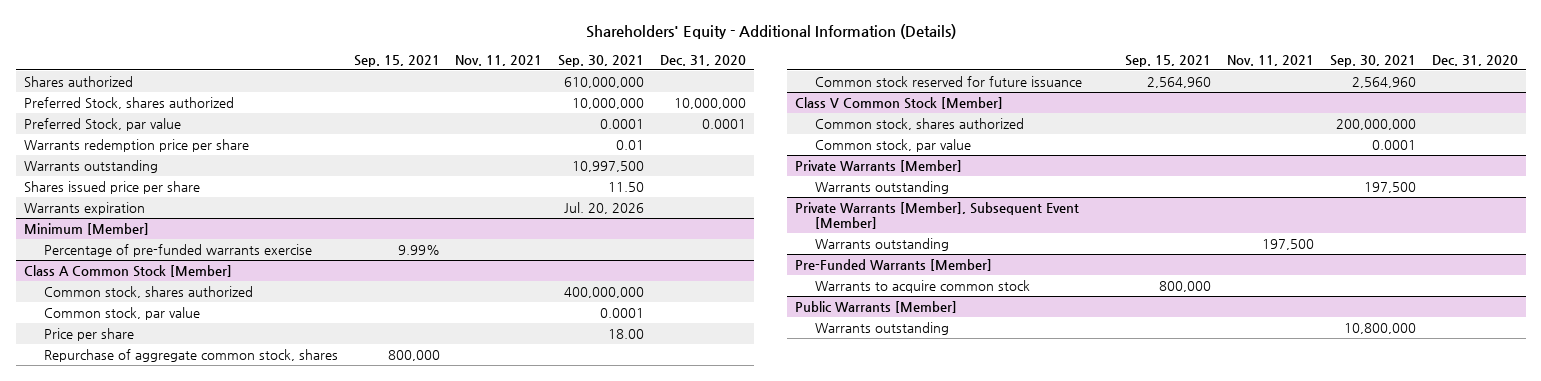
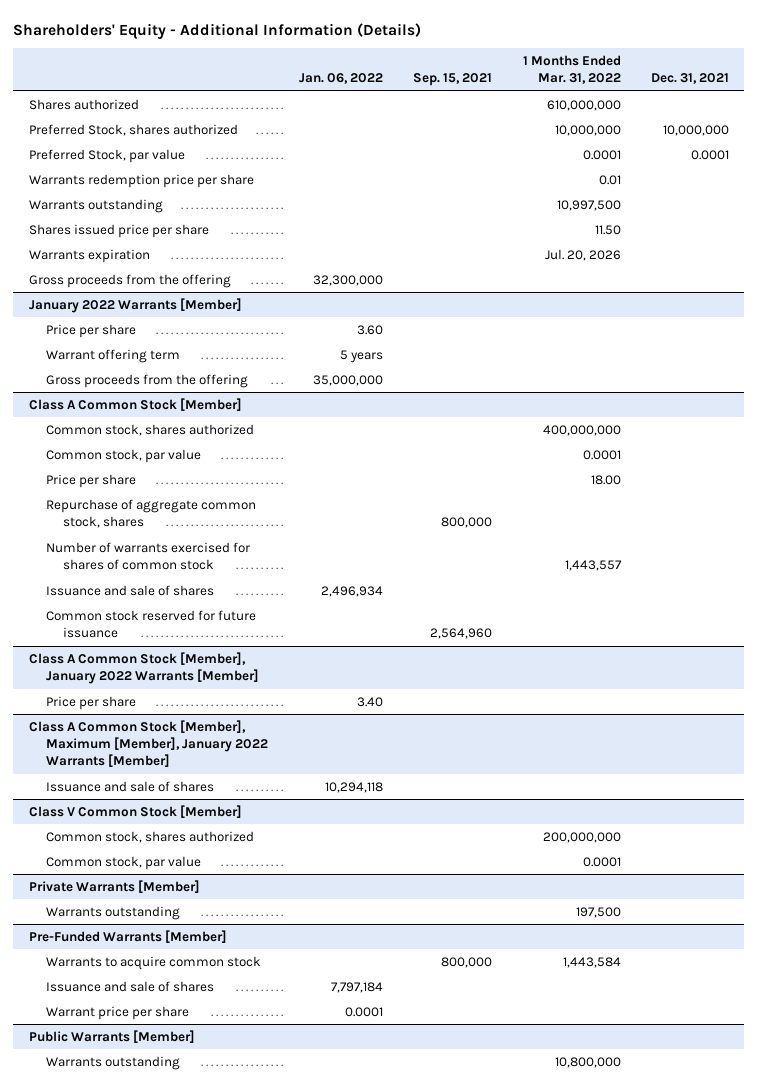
[455,54,543,66] Nov. 11, 2021 -> none
[558,54,645,67] Sep. 30, 2021 -> none
[660,54,747,66] Dec. 31, 2020 -> none
none -> [298,73,383,85] Jan. 06, 2022
none -> [522,55,621,85] 1 Months Ended Mar. 31, 2022
none -> [651,73,730,85] Dec. 31, 2021
[23,223,149,236] Minimum [Member] -> none
[43,244,312,258] Percentage of pre-funded warrants exercise -> none
none -> [28,274,231,289] Gross proceeds from the offering
none -> [28,298,242,314] January 2022 Warrants [Member]
none -> [46,324,137,339] Price per share
none -> [46,349,181,364] Warrant offering term
none -> [46,374,249,389] Gross proceeds from the offering
none -> [46,542,251,571] Number of warrants exercised for shares of common stock
none -> [46,585,215,597] Issuance and sale of shares
none -> [28,652,260,685] Class A Common Stock [Member], January 2022 Warrants [Member]
none -> [46,696,137,711] Price per share
none -> [28,720,269,768] Class A Common Stock [Member], Maximum [Member], January 2022 Warrants [Member]
none -> [46,781,215,793] Issuance and sale of shares
[794,202,1079,230] Private Warrants [Member], Subsequent Event [Member] -> none
[814,238,949,252] Warrants outstanding -> none
none -> [46,981,215,993] Issuance and sale of shares
none -> [46,1006,190,1021] Warrant price per share

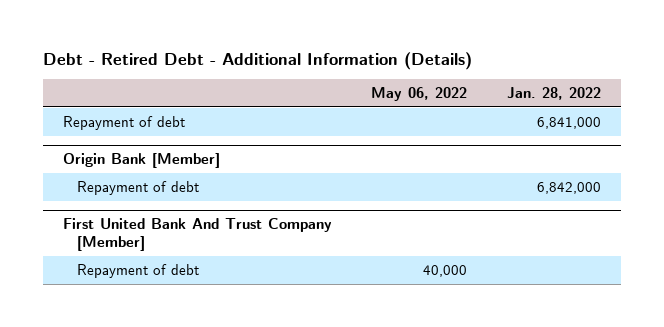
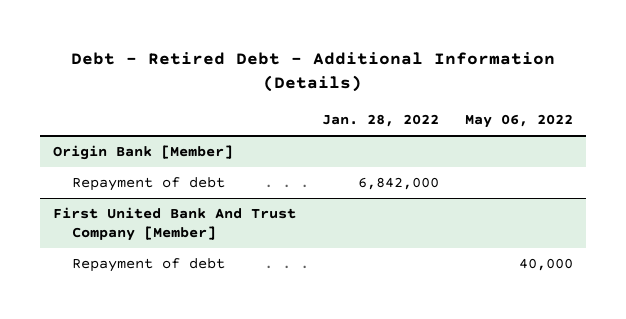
[62,115,185,130] Repayment of debt -> none

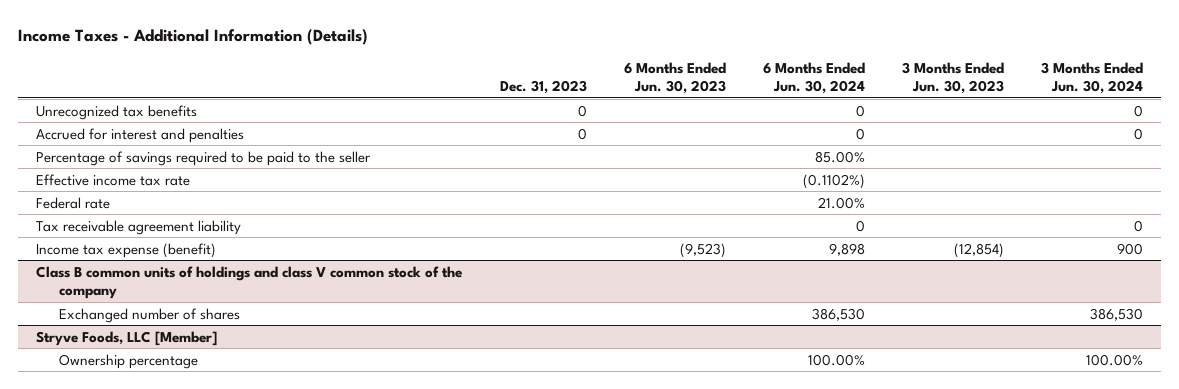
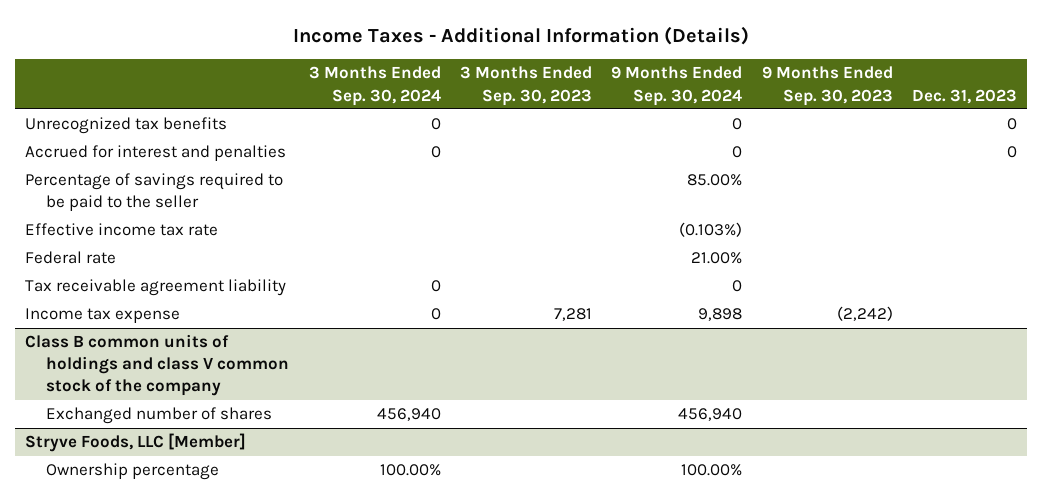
[623,61,726,94] 6 Months Ended Jun. 30, 2023 -> none
[762,61,865,94] 6 Months Ended Jun. 30, 2024 -> none
[901,61,1004,94] 3 Months Ended Jun. 30, 2023 -> none
[1040,61,1143,94] 3 Months Ended Jun. 30, 2024 -> none
none -> [308,66,441,106] 3 Months Ended Sep. 30, 2024
none -> [460,66,593,106] 3 Months Ended Sep. 30, 2023
none -> [611,66,743,106] 9 Months Ended Sep. 30, 2024
none -> [761,66,893,106] 9 Months Ended Sep. 30, 2023
[36,242,217,258] Income tax expense (benefit) -> [24,308,180,324] Income tax expense

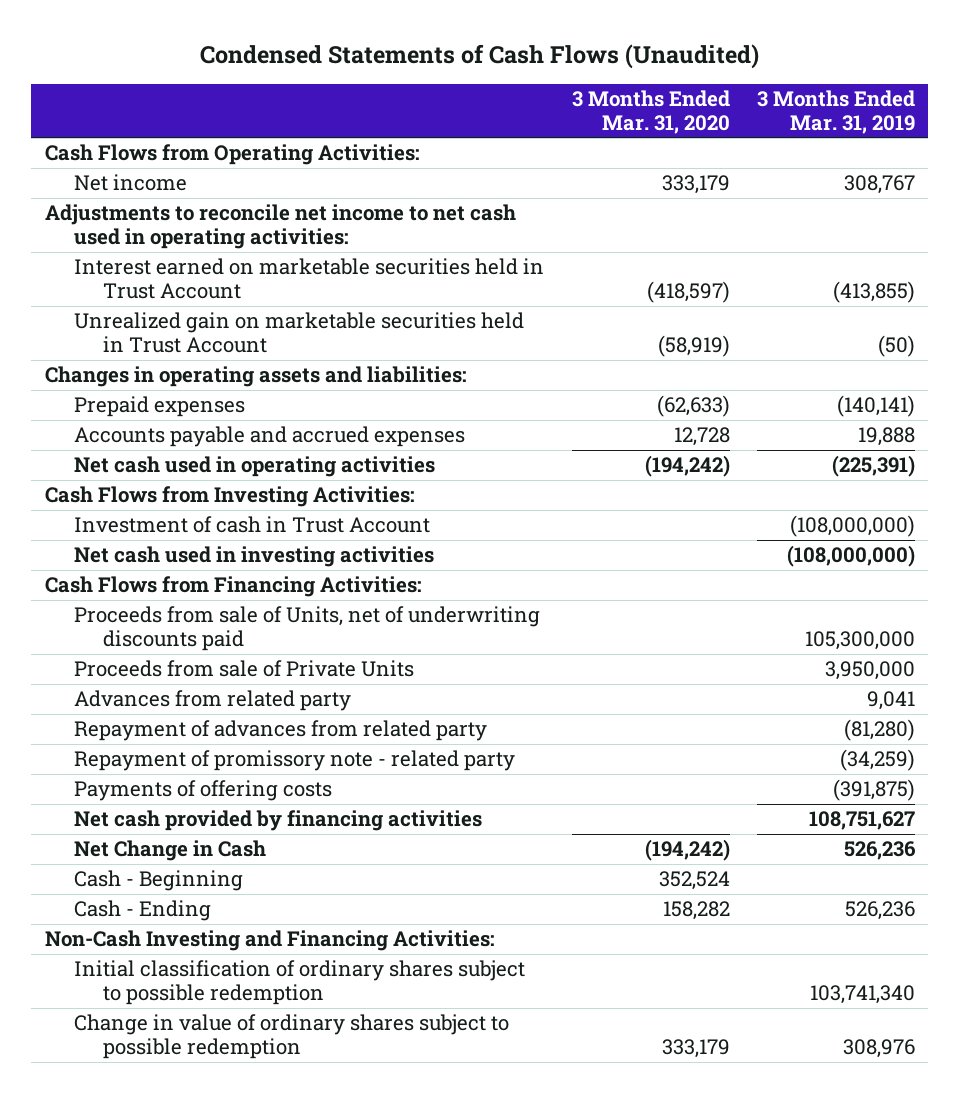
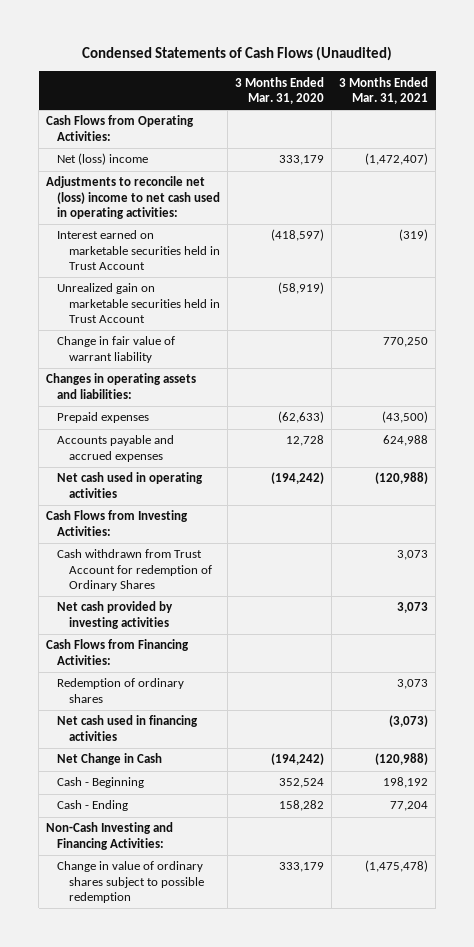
[756,90,915,134] 3 Months Ended Mar. 31, 2019 -> none
none -> [339,76,429,104] 3 Months Ended Mar. 31, 2021
[74,174,188,192] Net income -> [57,153,149,166] Net (loss) income
[44,204,516,250] Adjustments to reconcile net income to net cash used in operating activities: -> [46,176,221,220] Adjustments to reconcile net (loss) income to net cash used in operating activities:
none -> [57,336,176,363] Change in fair value of warrant liability
[74,516,431,534] Investment of cash in Trust Account -> none
none -> [57,549,212,592] Cash withdrawn from Trust Account for redemption of Ordinary Shares
[74,546,435,568] Net cash used in investing activities -> [57,601,174,629] Net cash provided by investing activities
[74,606,541,652] Proceeds from sale of Units, net of underwriting discounts paid -> none
[74,660,415,678] Proceeds from sale of Private Units -> none
[74,690,352,712] Advances from related party -> none
[74,720,488,742] Repayment of advances from related party -> none
[74,750,516,772] Repayment of promissory note - related party -> none
[74,780,333,802] Payments of offering costs -> none
none -> [57,678,185,703] Redemption of ordinary shares
[74,810,483,832] Net cash provided by financing activities -> [57,715,199,741] Net cash used in financing activities
[74,960,526,1006] Initial classification of ordinary shares subject to possible redemption -> none

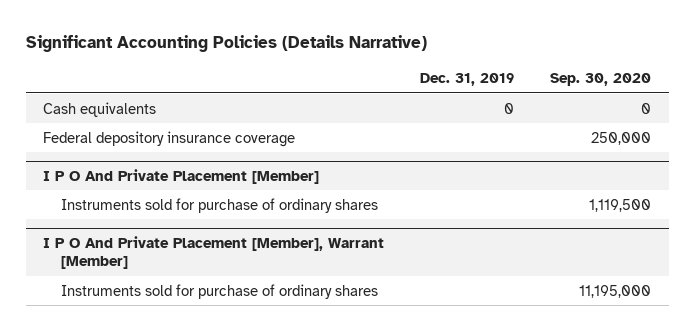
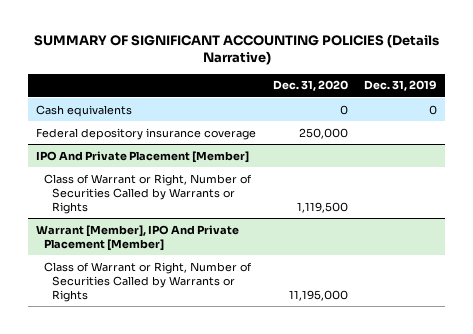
[25,35,427,53] Significant Accounting Policies (Details Narrative) -> [33,34,439,66] SUMMARY OF SIGNIFICANT ACCOUNTING POLICIES (Details Narrative)
[549,72,651,86] Sep. 30, 2020 -> none
none -> [272,80,348,92] Dec. 31, 2020
[43,168,320,184] I P O And Private Placement [Member] -> [35,150,249,163] IPO And Private Placement [Member]
[60,197,378,213] Instruments sold for purchase of ordinary shares -> [44,173,253,215] Class of Warrant or Right, Number of Securities Called by Warrants or Rights
[43,235,385,270] I P O And Private Placement [Member], Warrant [Member] -> [35,224,239,251] Warrant [Member], IPO And Private Placement [Member]
[60,283,378,299] Instruments sold for purchase of ordinary shares -> [44,261,253,303] Class of Warrant or Right, Number of Securities Called by Warrants or Rights

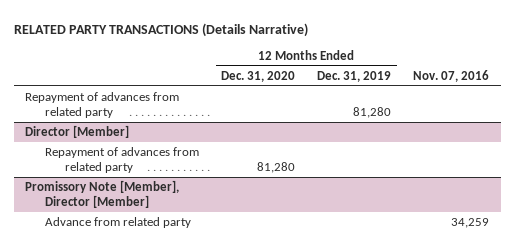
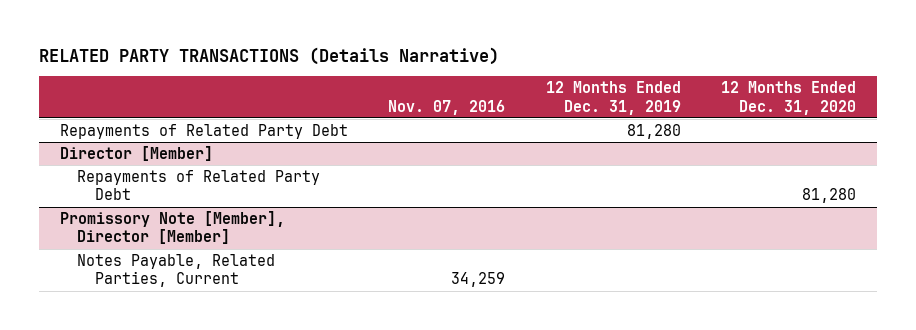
[25,92,180,118] Repayment of advances from related party -> [59,123,348,139] Repayments of Related Party Debt
[45,147,200,173] Repayment of advances from related party -> [77,169,321,201] Repayments of Related Party Debt
[45,217,192,229] Advance from related party -> [77,253,276,288] Notes Payable, Related Parties, Current

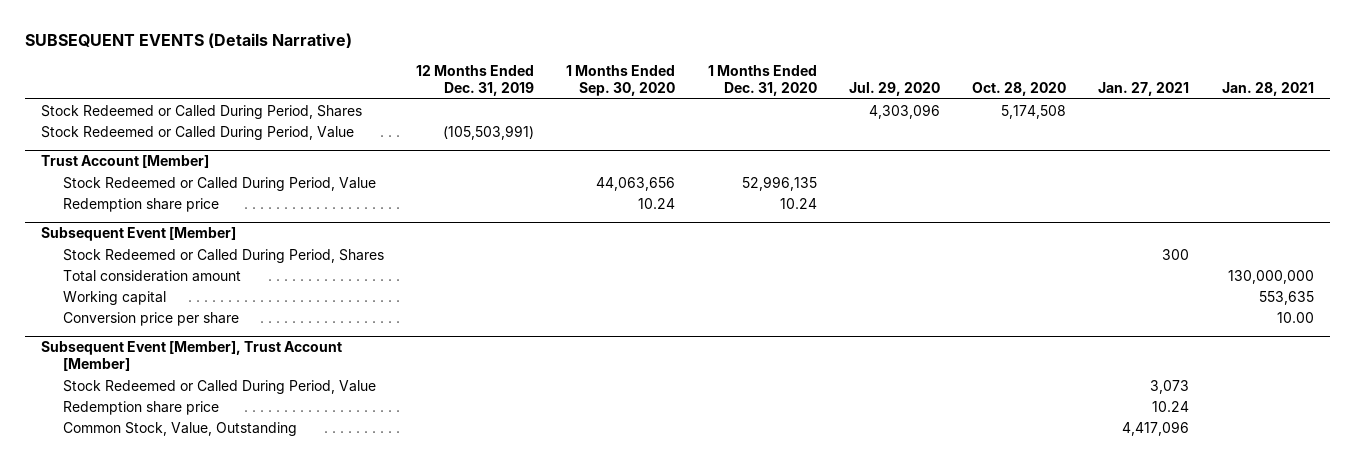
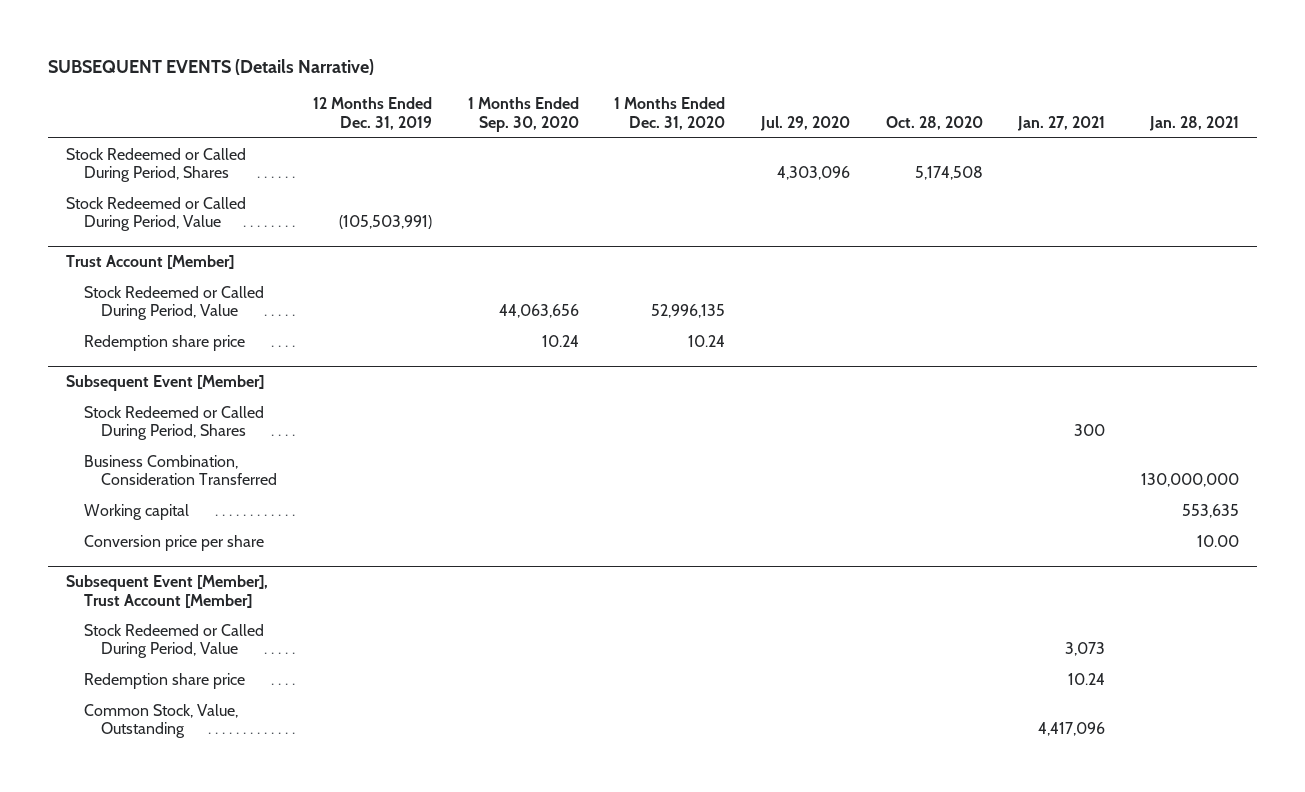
[62,269,241,282] Total consideration amount -> [83,454,278,486] Business Combination, Consideration Transferred

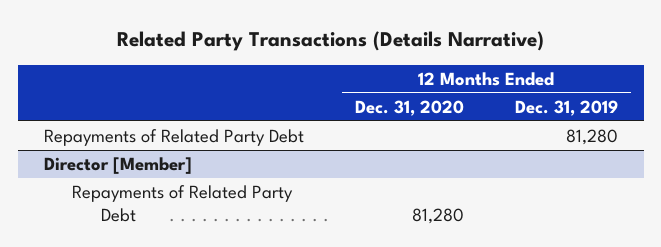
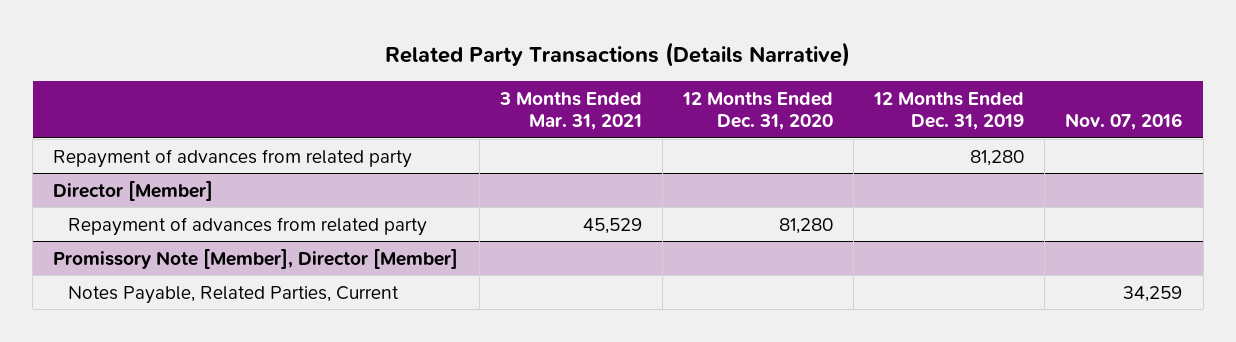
none -> [498,91,642,130] 3 Months Ended Mar. 31, 2021
none -> [1065,112,1183,130] Nov. 07, 2016
[43,129,304,147] Repayments of Related Party Debt -> [53,148,413,168] Repayment of advances from related party
[72,185,294,223] Repayments of Related Party Debt -> [67,216,427,236] Repayment of advances from related party
none -> [53,248,459,269] Promissory Note [Member], Director [Member]
none -> [67,285,399,304] Notes Payable, Related Parties, Current

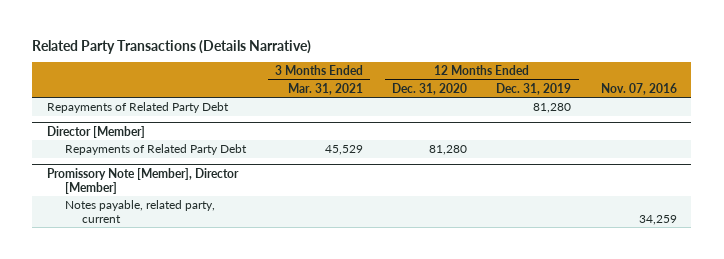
[53,148,413,168] Repayment of advances from related party -> [46,101,229,113] Repayments of Related Party Debt
[67,216,427,236] Repayment of advances from related party -> [64,143,247,155] Repayments of Related Party Debt
[67,285,399,304] Notes Payable, Related Parties, Current -> [64,199,215,223] Notes payable, related party, current

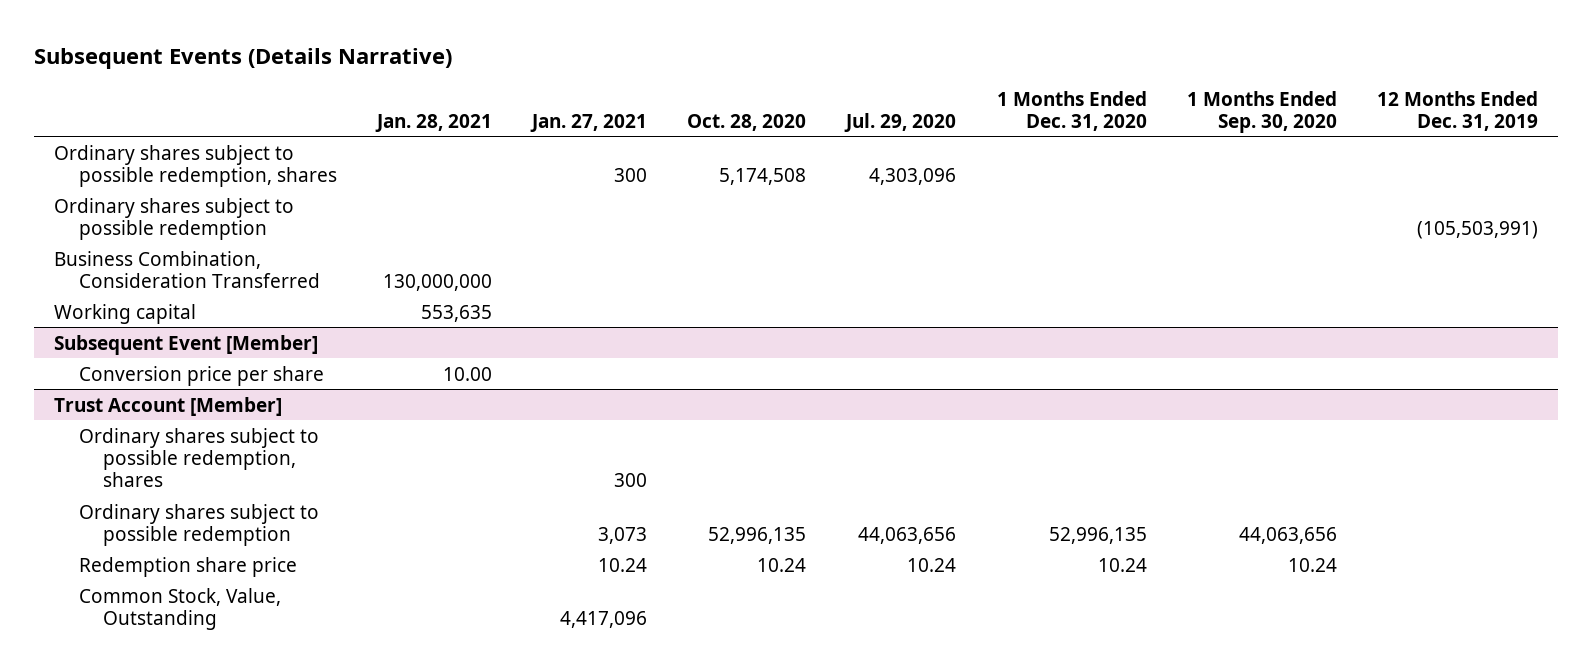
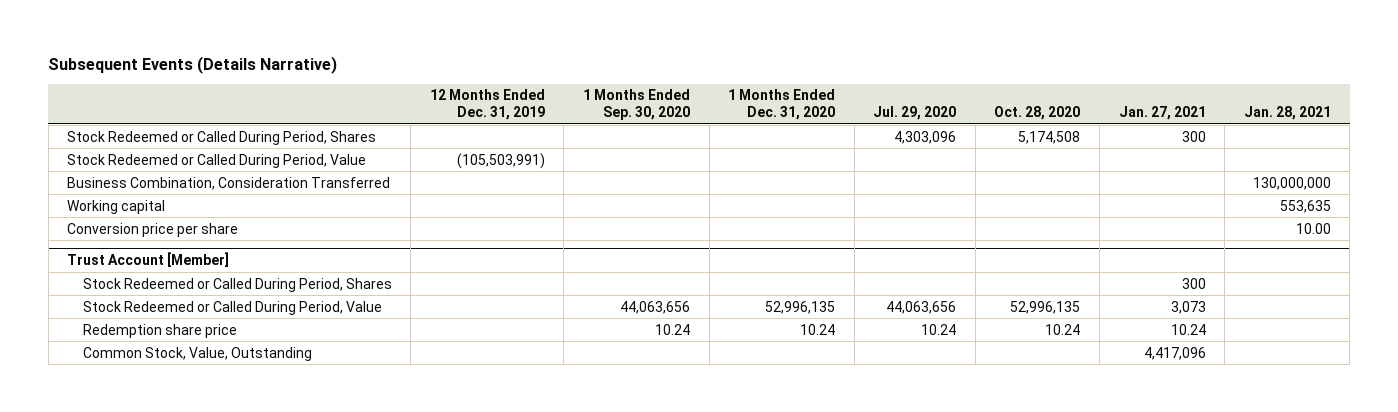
[54,144,337,187] Ordinary shares subject to possible redemption, shares -> [67,130,377,145] Stock Redeemed or Called During Period, Shares
[54,197,295,240] Ordinary shares subject to possible redemption -> [67,153,367,168] Stock Redeemed or Called During Period, Value
[54,334,319,355] Subsequent Event [Member] -> none
[78,365,324,386] Conversion price per share -> none
none -> [67,222,239,237] Conversion price per share
[78,427,319,487] Ordinary shares subject to possible redemption, shares -> [82,277,392,292] Stock Redeemed or Called During Period, Shares
[78,503,319,546] Ordinary shares subject to possible redemption -> [82,300,382,315] Stock Redeemed or Called During Period, Value

